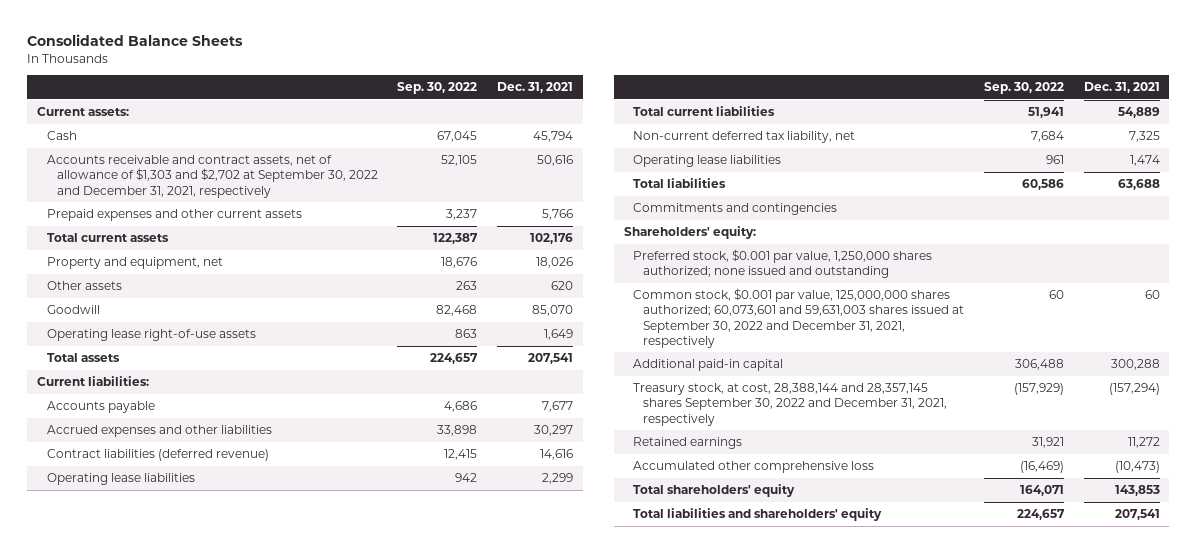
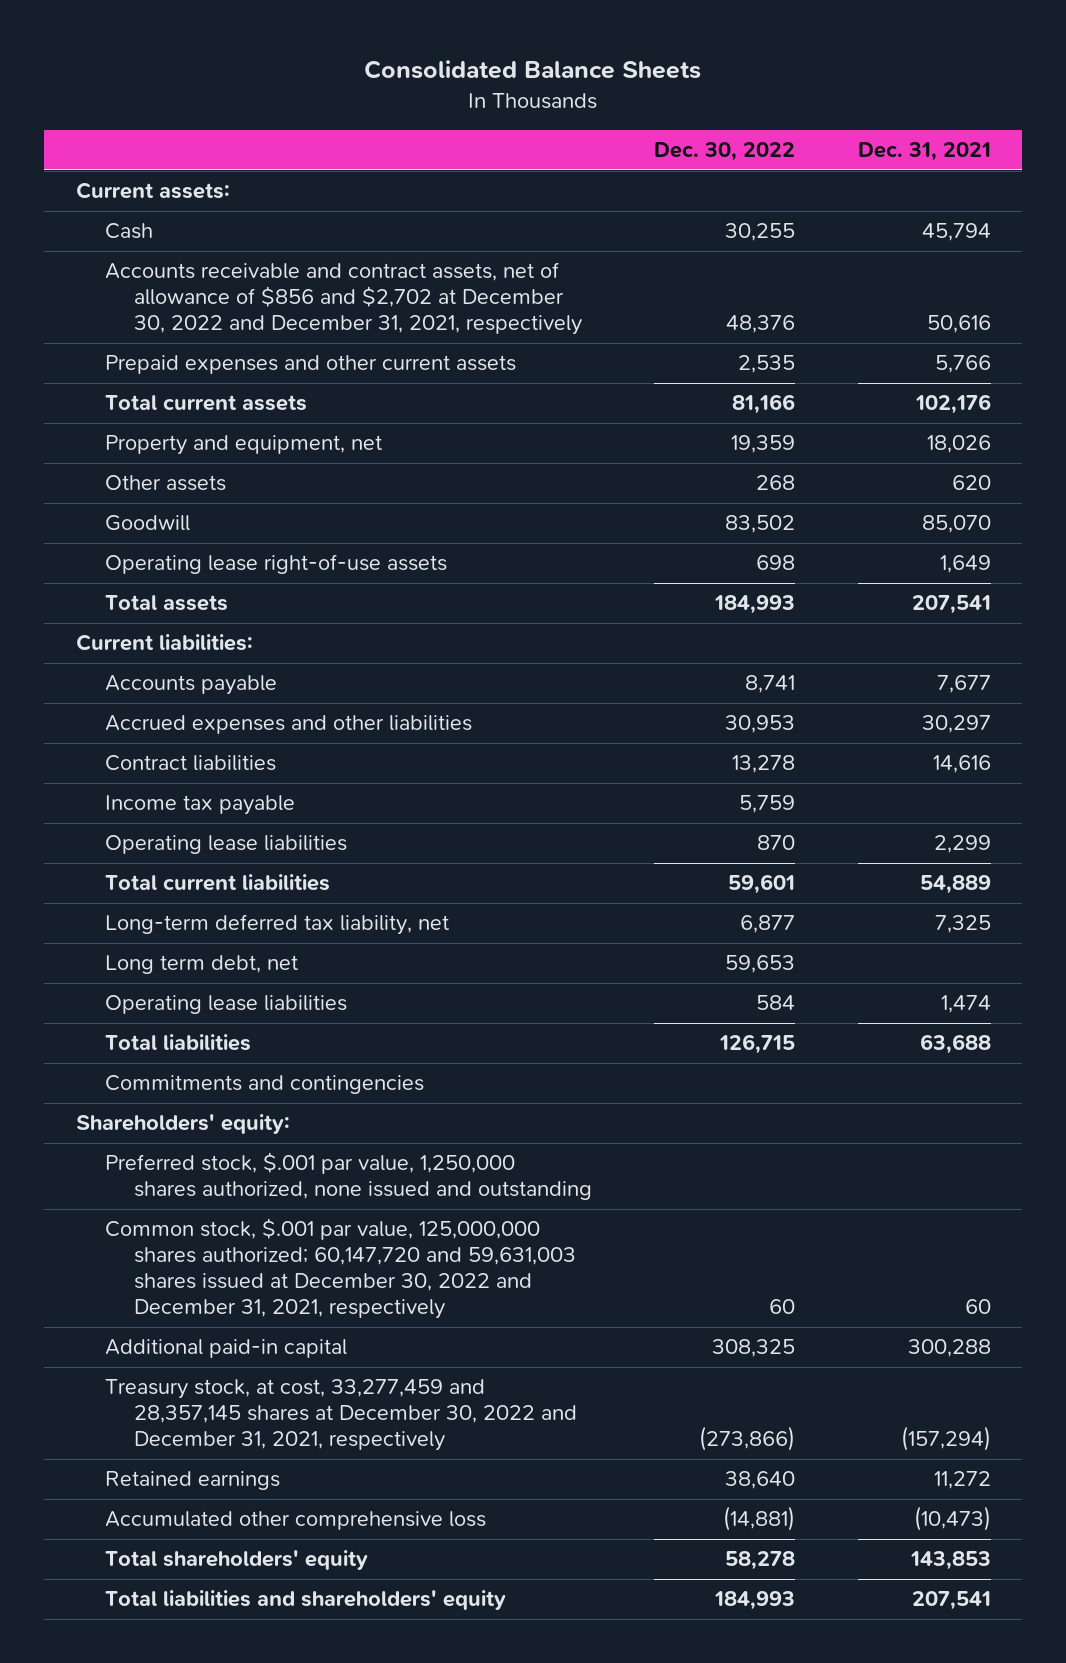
[397,82,478,95] Sep. 30, 2022 -> none
none -> [654,142,796,162] Dec. 30, 2022
[46,155,378,198] Accounts receivable and contract assets, net of allowance of $1,303 and $2,702 at September 30, 2022 and December 31, 2021, respectively -> [104,262,582,336] Accounts receivable and contract assets, net of allowance of $856 and $2,702 at December 30, 2022 and December 31, 2021, respectively
[46,449,269,462] Contract liabilities (deferred revenue) -> [104,755,276,772] Contract liabilities
none -> [104,795,295,816] Income tax payable
[633,131,856,144] Non-current deferred tax liability, net -> [104,914,449,936] Long-term deferred tax liability, net
none -> [104,955,298,975] Long term debt, net
[633,249,933,279] Preferred stock, $0.001 par value, 1,250,000 shares authorized; none issued and outstanding -> [104,1152,592,1201] Preferred stock, $.001 par value, 1,250,000 shares authorized, none issued and outstanding
[633,288,965,348] Common stock, $0.001 par value, 125,000,000 shares authorized; 60,073,601 and 59,631,003 shares issued at September 30, 2022 and December 31, 2021, respectively -> [104,1218,576,1320] Common stock, $.001 par value, 125,000,000 shares authorized; 60,147,720 and 59,631,003 shares issued at December 30, 2022 and December 31, 2021, respectively
[633,383,948,426] Treasury stock, at cost, 28,388,144 and 28,357,145 shares September 30, 2022 and December 31, 2021, respectively -> [104,1379,577,1452] Treasury stock, at cost, 33,277,459 and 28,357,145 shares at December 30, 2022 and December 31, 2021, respectively

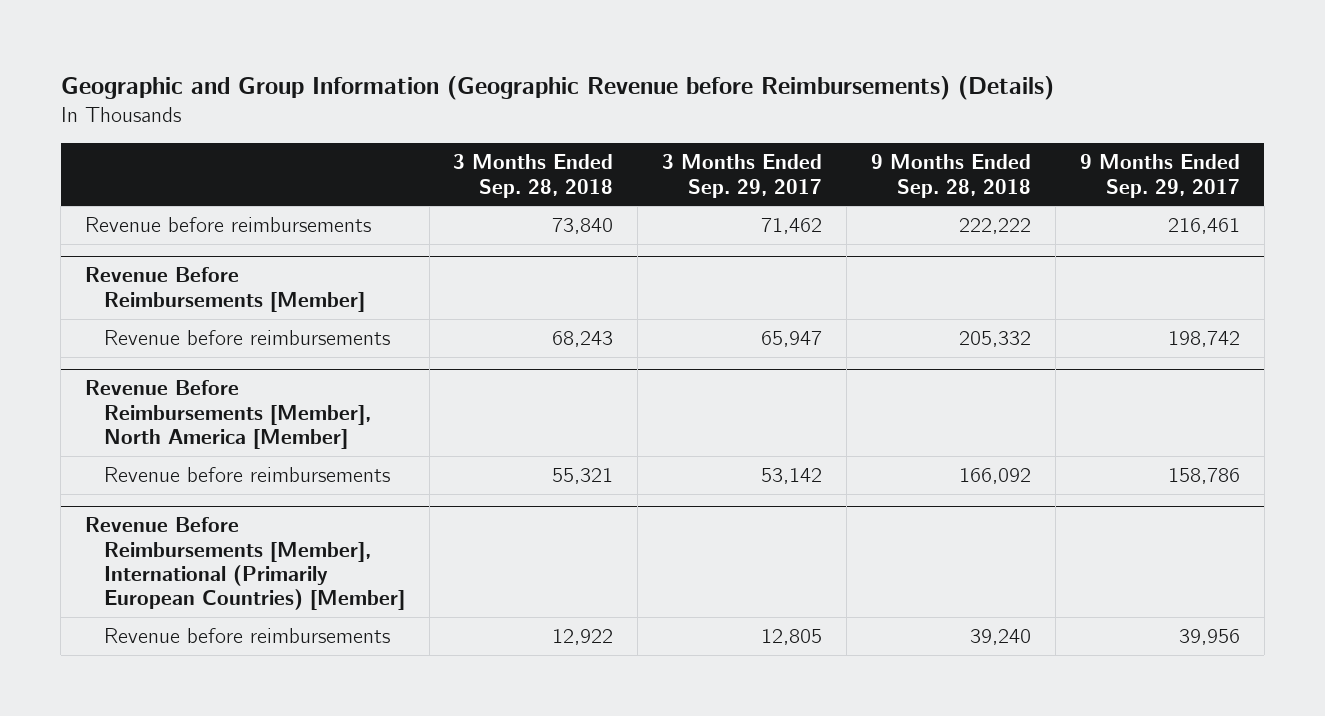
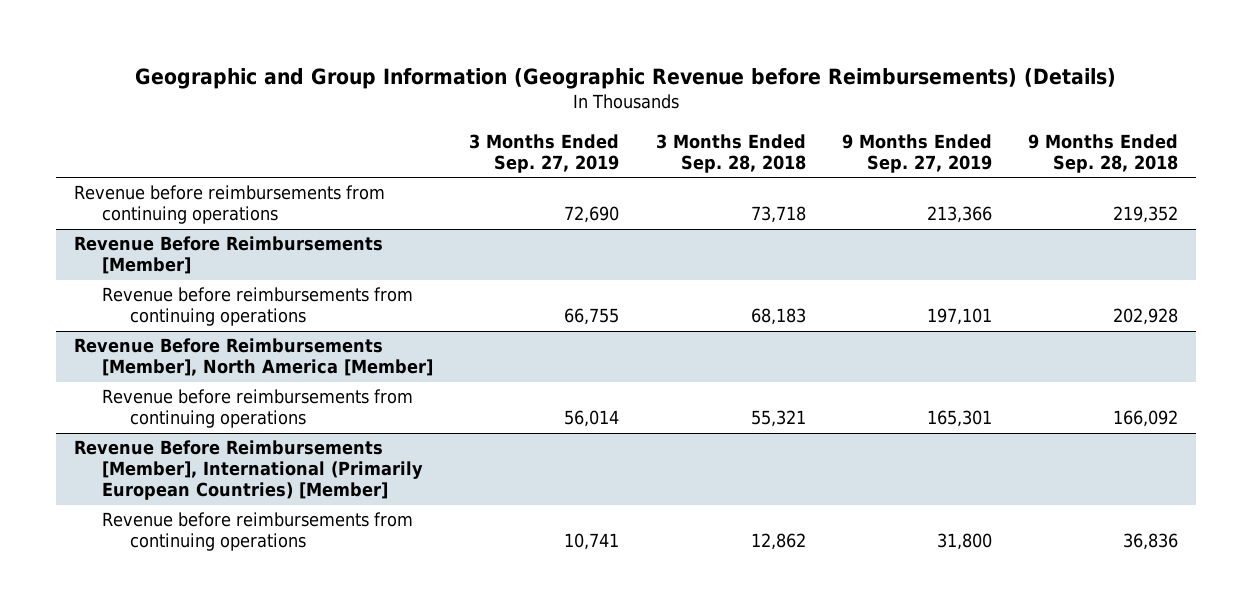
[662,154,823,198] 3 Months Ended Sep. 29, 2017 -> none
[1079,154,1240,198] 9 Months Ended Sep. 29, 2017 -> none
none -> [469,133,620,173] 3 Months Ended Sep. 27, 2019
none -> [841,133,992,173] 9 Months Ended Sep. 27, 2019
[85,217,372,233] Revenue before reimbursements -> [73,185,385,225] Revenue before reimbursements from continuing operations
[552,218,614,235] 73,840 -> [750,206,806,224] 73,718
[959,218,1032,235] 222,222 -> [1113,206,1179,224] 219,352
[103,330,390,346] Revenue before reimbursements -> [101,287,413,327] Revenue before reimbursements from continuing operations
[552,331,614,348] 68,243 -> [750,308,806,326] 68,183
[959,331,1032,348] 205,332 -> [1113,308,1179,326] 202,928
[103,467,390,483] Revenue before reimbursements -> [101,389,413,429] Revenue before reimbursements from continuing operations
[103,628,390,644] Revenue before reimbursements -> [101,512,413,552] Revenue before reimbursements from continuing operations
[552,629,614,646] 12,922 -> [750,533,806,551] 12,862
[970,629,1032,646] 39,240 -> [1123,533,1179,551] 36,836

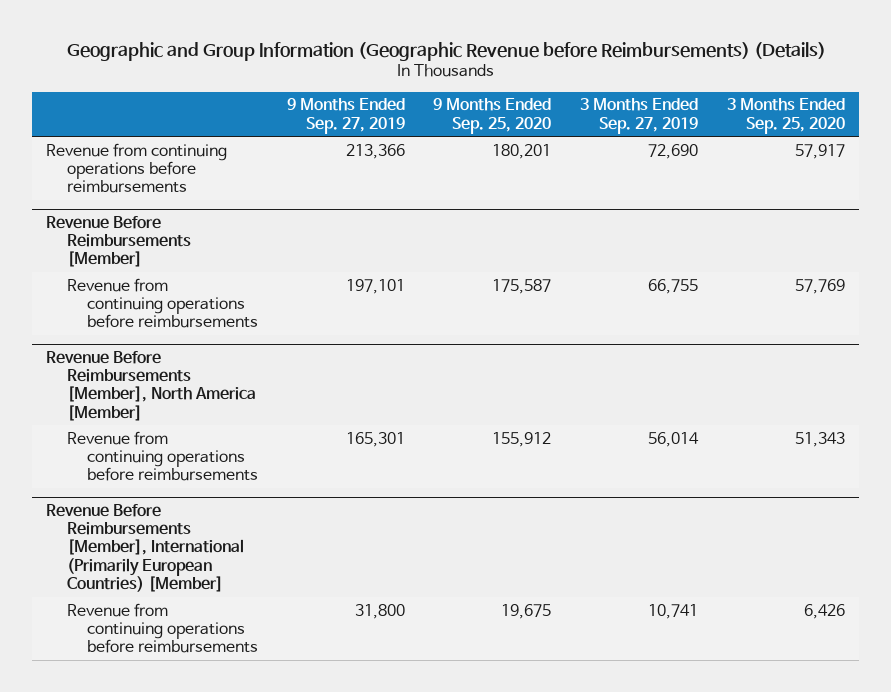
[655,133,806,173] 3 Months Ended Sep. 28, 2018 -> none
[1028,133,1179,173] 9 Months Ended Sep. 28, 2018 -> none
none -> [433,98,552,134] 9 Months Ended Sep. 25, 2020
none -> [726,98,845,134] 3 Months Ended Sep. 25, 2020
[73,185,385,225] Revenue before reimbursements from continuing operations -> [46,142,228,194] Revenue from continuing operations before reimbursements
[101,287,413,327] Revenue before reimbursements from continuing operations -> [66,277,259,329] Revenue from continuing operations before reimbursements
[101,389,413,429] Revenue before reimbursements from continuing operations -> [66,430,259,482] Revenue from continuing operations before reimbursements
[101,512,413,552] Revenue before reimbursements from continuing operations -> [66,602,259,654] Revenue from continuing operations before reimbursements

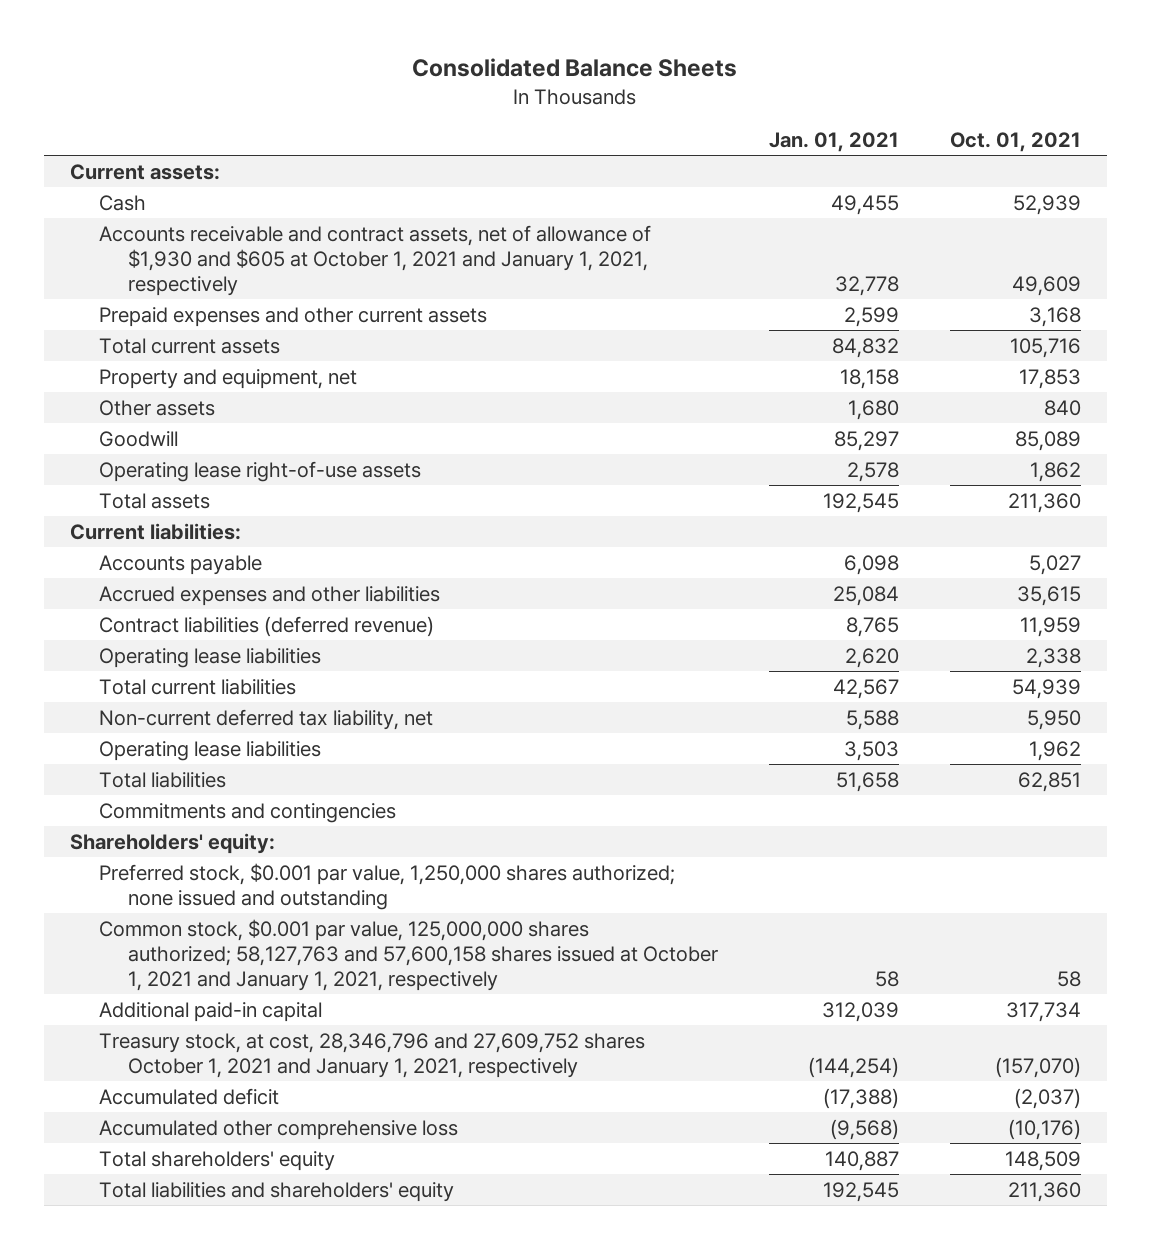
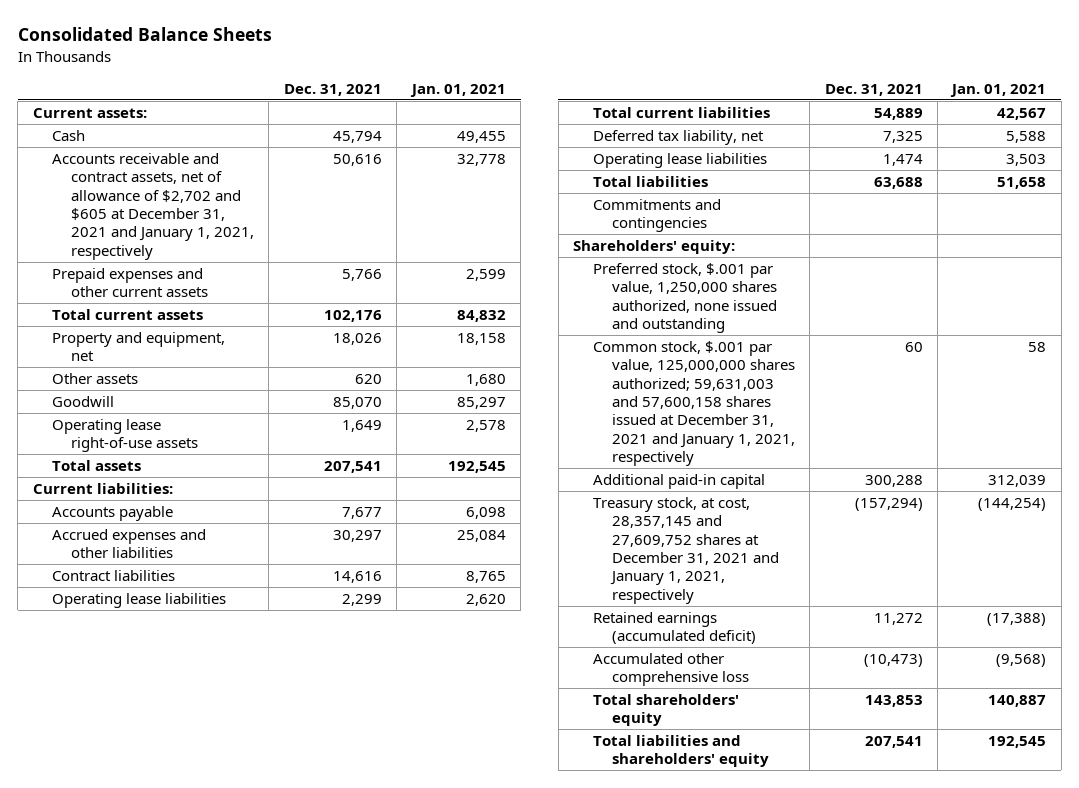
[950,131,1082,152] Oct. 01, 2021 -> none
none -> [283,83,382,96] Dec. 31, 2021
[98,224,651,297] Accounts receivable and contract assets, net of allowance of $1,930 and $605 at October 1, 2021 and January 1, 2021, respectively -> [51,152,254,260] Accounts receivable and contract assets, net of allowance of $2,702 and $605 at December 31, 2021 and January 1, 2021, respectively
[98,615,434,637] Contract liabilities (deferred revenue) -> [51,569,175,581] Contract liabilities
[98,708,433,730] Non-current deferred tax liability, net -> [592,129,764,145] Deferred tax liability, net
[98,862,675,910] Preferred stock, $0.001 par value, 1,250,000 shares authorized; none issued and outstanding -> [592,262,777,333] Preferred stock, $.001 par value, 1,250,000 shares authorized, none issued and outstanding
[98,918,719,992] Common stock, $0.001 par value, 125,000,000 shares authorized; 58,127,763 and 57,600,158 shares issued at October 1, 2021 and January 1, 2021, respectively -> [592,340,795,466] Common stock, $.001 par value, 125,000,000 shares authorized; 59,631,003 and 57,600,158 shares issued at December 31, 2021 and January 1, 2021, respectively
[98,1032,645,1078] Treasury stock, at cost, 28,346,796 and 27,609,752 shares October 1, 2021 and January 1, 2021, respectively -> [592,496,779,604] Treasury stock, at cost, 28,357,145 and 27,609,752 shares at December 31, 2021 and January 1, 2021, respectively
[98,1087,279,1105] Accumulated deficit -> [592,611,756,645] Retained earnings (accumulated deficit)

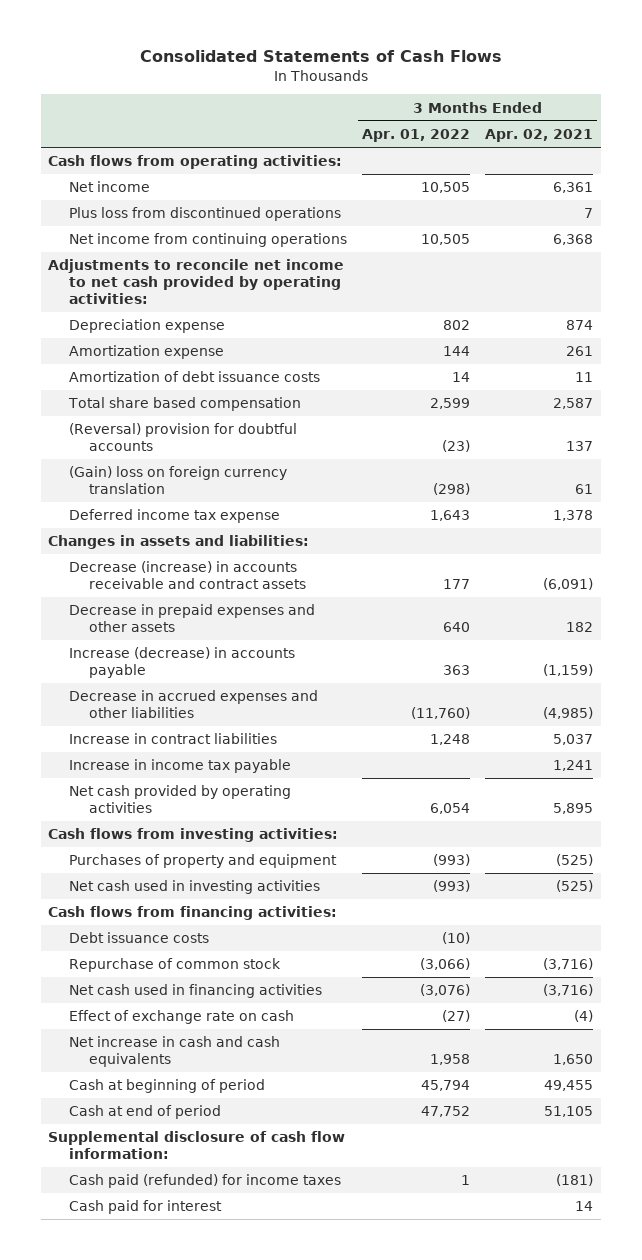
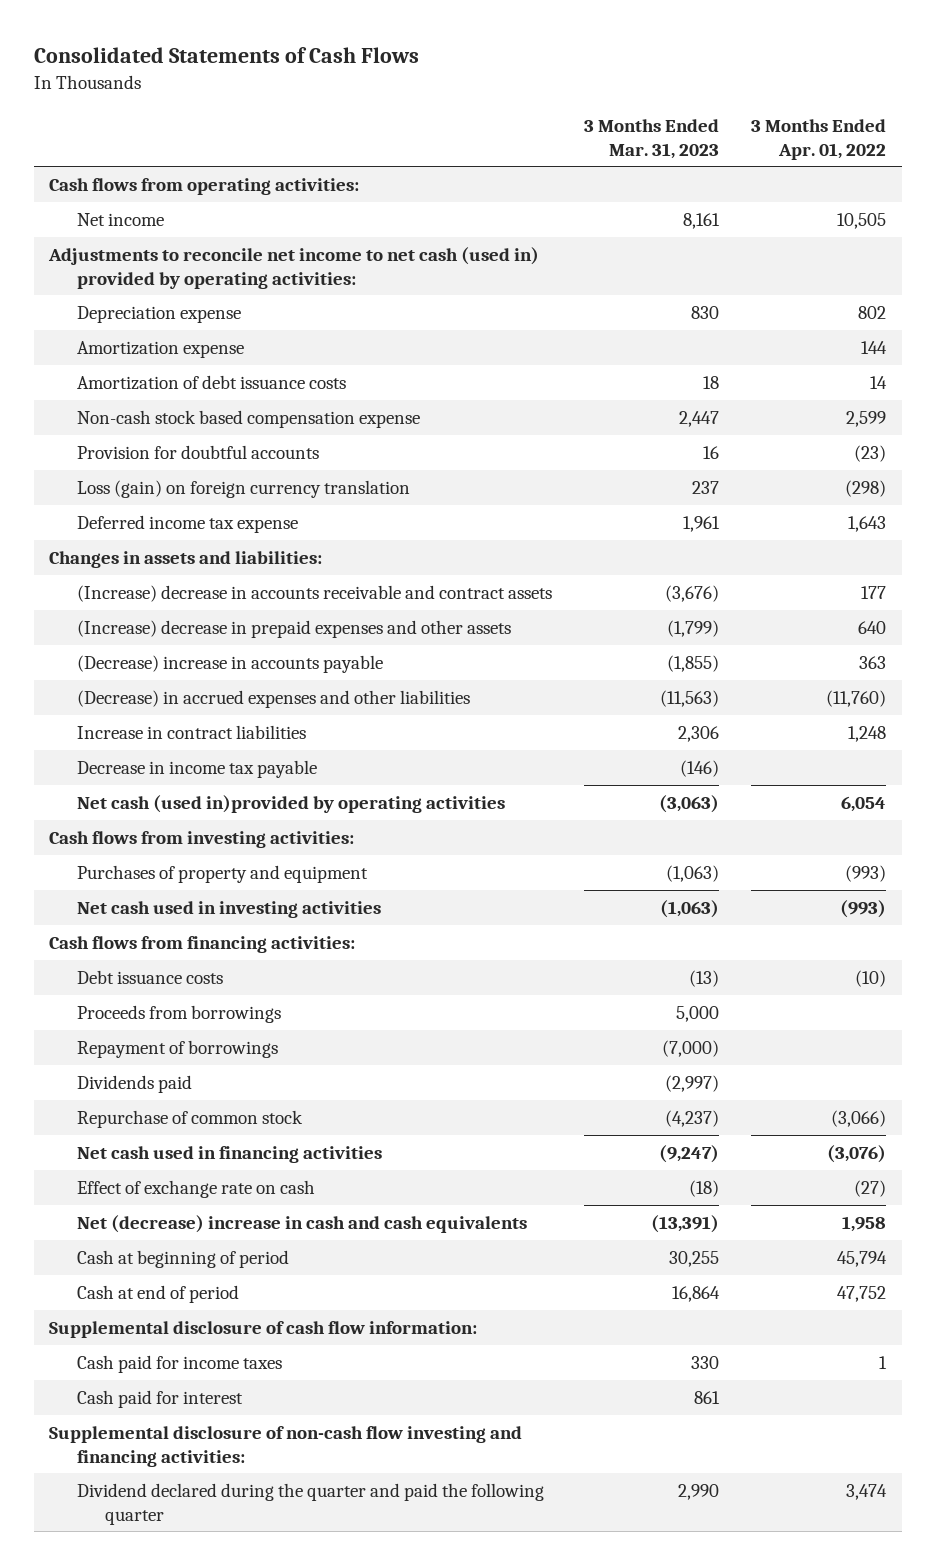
[485,128,594,142] Apr. 02, 2021 -> none
none -> [584,118,720,159] 3 Months Ended Mar. 31, 2023
[68,207,341,222] Plus loss from discontinued operations -> none
[68,233,347,248] Net income from continuing operations -> none
[48,259,345,305] Adjustments to reconcile net income to net cash provided by operating activities: -> [48,246,540,289] Adjustments to reconcile net income to net cash (used in) provided by operating activities:
[67,397,301,412] Total share based compensation -> [77,409,421,428] Non-cash stock based compensation expense
[68,423,297,452] (Reversal) provision for doubtful accounts -> [77,444,320,459] Provision for doubtful accounts
[68,466,287,495] (Gain) loss on foreign currency translation -> [77,479,411,498] Loss (gain) on foreign currency translation
[68,561,306,590] Decrease (increase) in accounts receivable and contract assets -> [77,584,553,602] (Increase) decrease in accounts receivable and contract assets
[68,604,315,633] Decrease in prepaid expenses and other assets -> [77,619,512,638] (Increase) decrease in prepaid expenses and other assets
[68,647,295,679] Increase (decrease) in accounts payable -> [77,654,384,673] (Decrease) increase in accounts payable
[68,690,318,719] Decrease in accrued expenses and other liabilities -> [77,689,471,708] (Decrease) in accrued expenses and other liabilities
[68,759,291,774] Increase in income tax payable -> [77,759,318,778] Decrease in income tax payable
[68,785,291,814] Net cash provided by operating activities -> [77,794,506,813] Net cash (used in)provided by operating activities
none -> [77,1004,282,1023] Proceeds from borrowings
none -> [77,1039,279,1058] Repayment of borrowings
none -> [77,1074,193,1093] Dividends paid
[68,1036,280,1068] Net increase in cash and cash equivalents -> [77,1214,528,1233] Net (decrease) increase in cash and cash equivalents
[68,1174,341,1189] Cash paid (refunded) for income taxes -> [77,1354,283,1373] Cash paid for income taxes
none -> [49,1425,523,1467] Supplemental disclosure of non-cash flow investing and financing activities:
none -> [77,1482,545,1525] Dividend declared during the quarter and paid the following quarter

